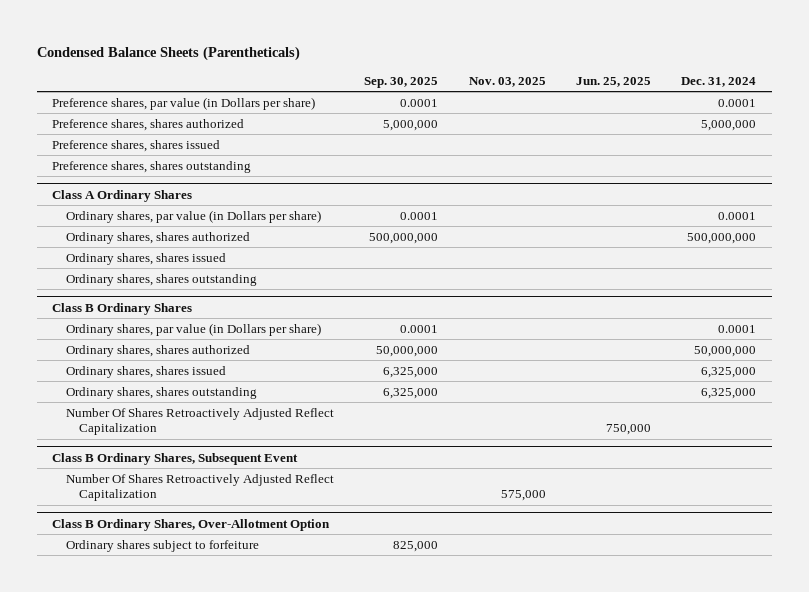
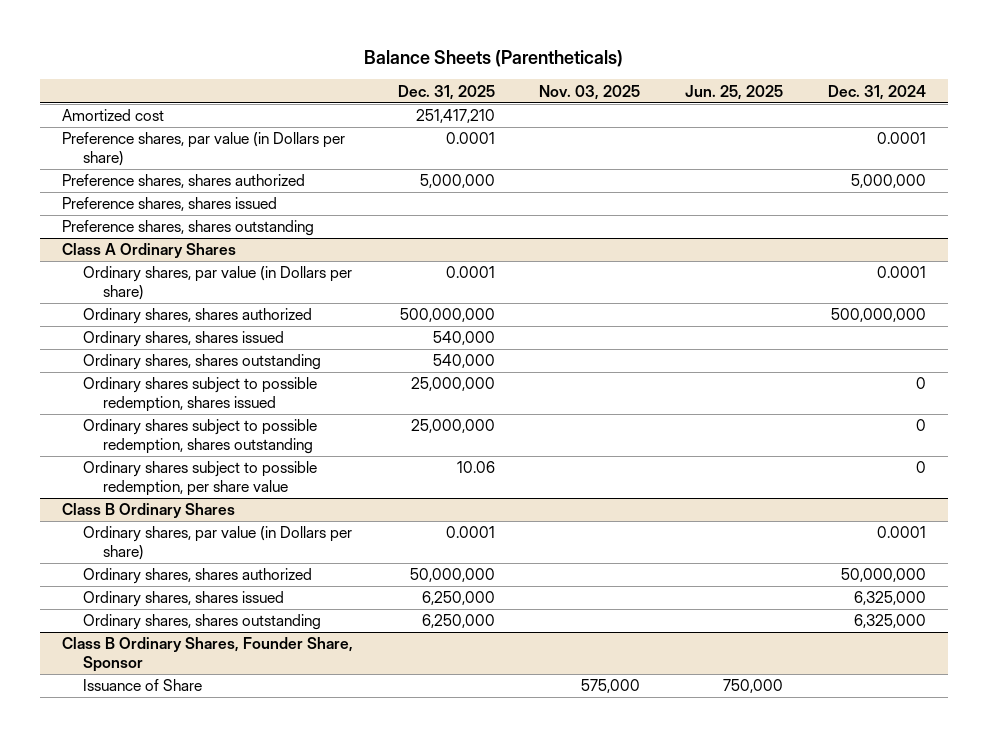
[37,45,301,61] Condensed Balance Sheets (Parentheticals) -> [363,49,623,67] Balance Sheets (Parentheticals)
[364,76,439,88] Sep. 30, 2025 -> none
none -> [397,84,495,100] Dec. 31, 2025
none -> [61,109,164,122] Amortized cost
none -> [82,377,317,413] Ordinary shares subject to possible redemption, shares issued
none -> [82,419,317,455] Ordinary shares subject to possible redemption, shares outstanding
none -> [82,461,317,497] Ordinary shares subject to possible redemption, per share value
[65,407,334,436] Number Of Shares Retroactively Adjusted Reflect Capitalization -> none
[52,452,299,465] Class B Ordinary Shares, Subsequent Event -> none
[65,473,334,502] Number Of Shares Retroactively Adjusted Reflect Capitalization -> none
[52,518,331,531] Class B Ordinary Shares, Over-Allotment Option -> none
[65,539,259,552] Ordinary shares subject to forfeiture -> none
none -> [61,637,353,673] Class B Ordinary Shares, Founder Share, Sponsor
none -> [82,679,202,692] Issuance of Share

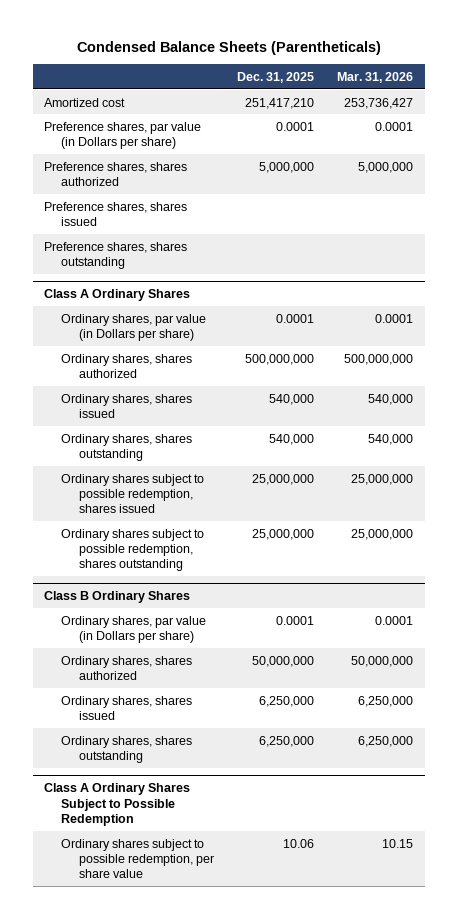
[363,49,623,67] Balance Sheets (Parentheticals) -> [76,40,381,55] Condensed Balance Sheets (Parentheticals)
[539,84,641,100] Nov. 03, 2025 -> none
[684,84,783,100] Jun. 25, 2025 -> none
[827,84,926,100] Dec. 31, 2024 -> none
none -> [337,71,414,83] Mar. 31, 2026
[82,461,317,497] Ordinary shares subject to possible redemption, per share value -> none
[61,637,353,673] Class B Ordinary Shares, Founder Share, Sponsor -> none
[82,679,202,692] Issuance of Share -> none
none -> [44,783,191,826] Class A Ordinary Shares Subject to Possible Redemption
none -> [61,838,214,879] Ordinary shares subject to possible redemption, per share value

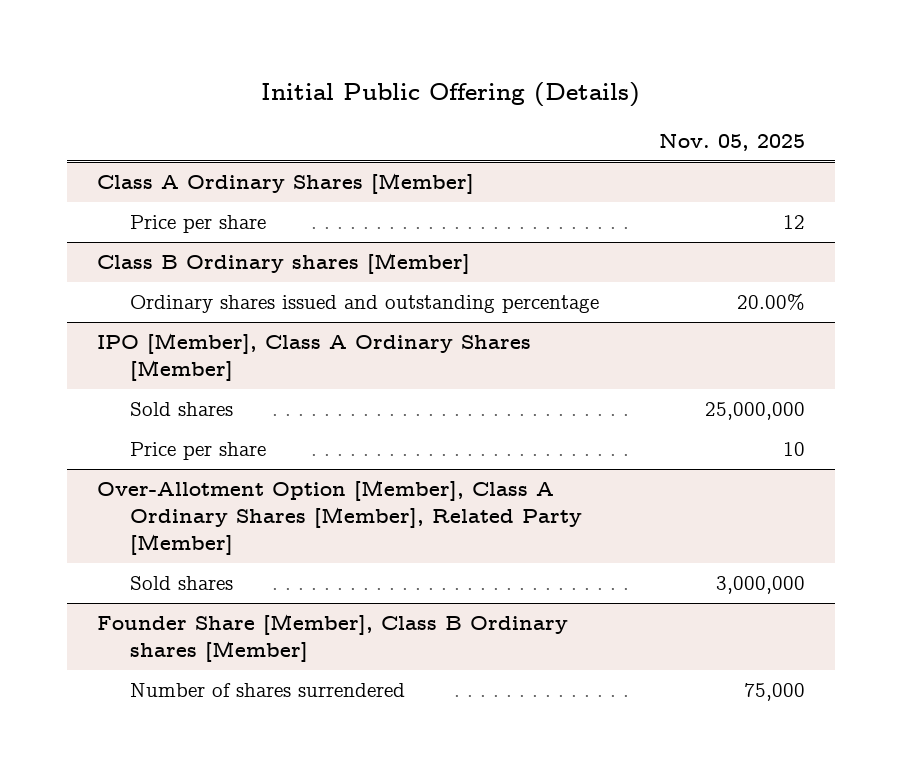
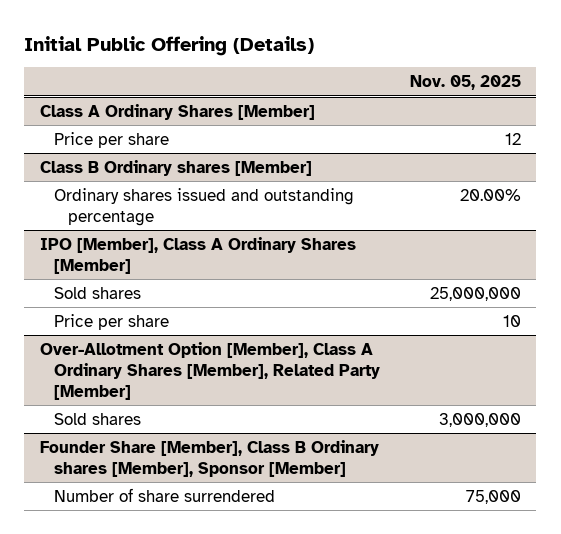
[97,614,569,663] Founder Share [Member], Class B Ordinary shares [Member] -> [39,439,379,477] Founder Share [Member], Class B Ordinary shares [Member], Sponsor [Member]
[129,683,405,698] Number of shares surrendered -> [53,487,275,502] Number of share surrendered

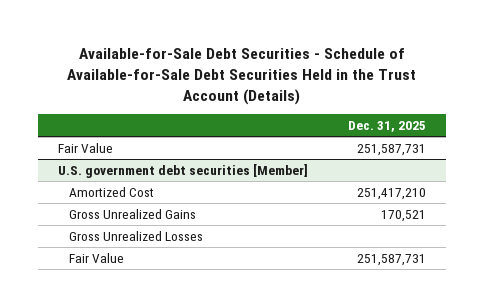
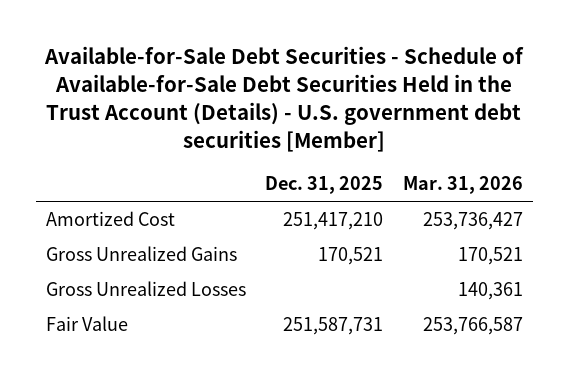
[66,47,416,105] Available-for-Sale Debt Securities - Schedule of Available-for-Sale Debt Securities Held in the Trust Account (Details) -> [44,45,525,152] Available-for-Sale Debt Securities - Schedule of Available-for-Sale Debt Securities Held in the Trust Account (Details) - U.S. government debt securities [Member]
none -> [402,176,523,195] Mar. 31, 2026
[57,142,113,153] Fair Value -> none
[57,163,308,178] U.S. government debt securities [Member] -> none

